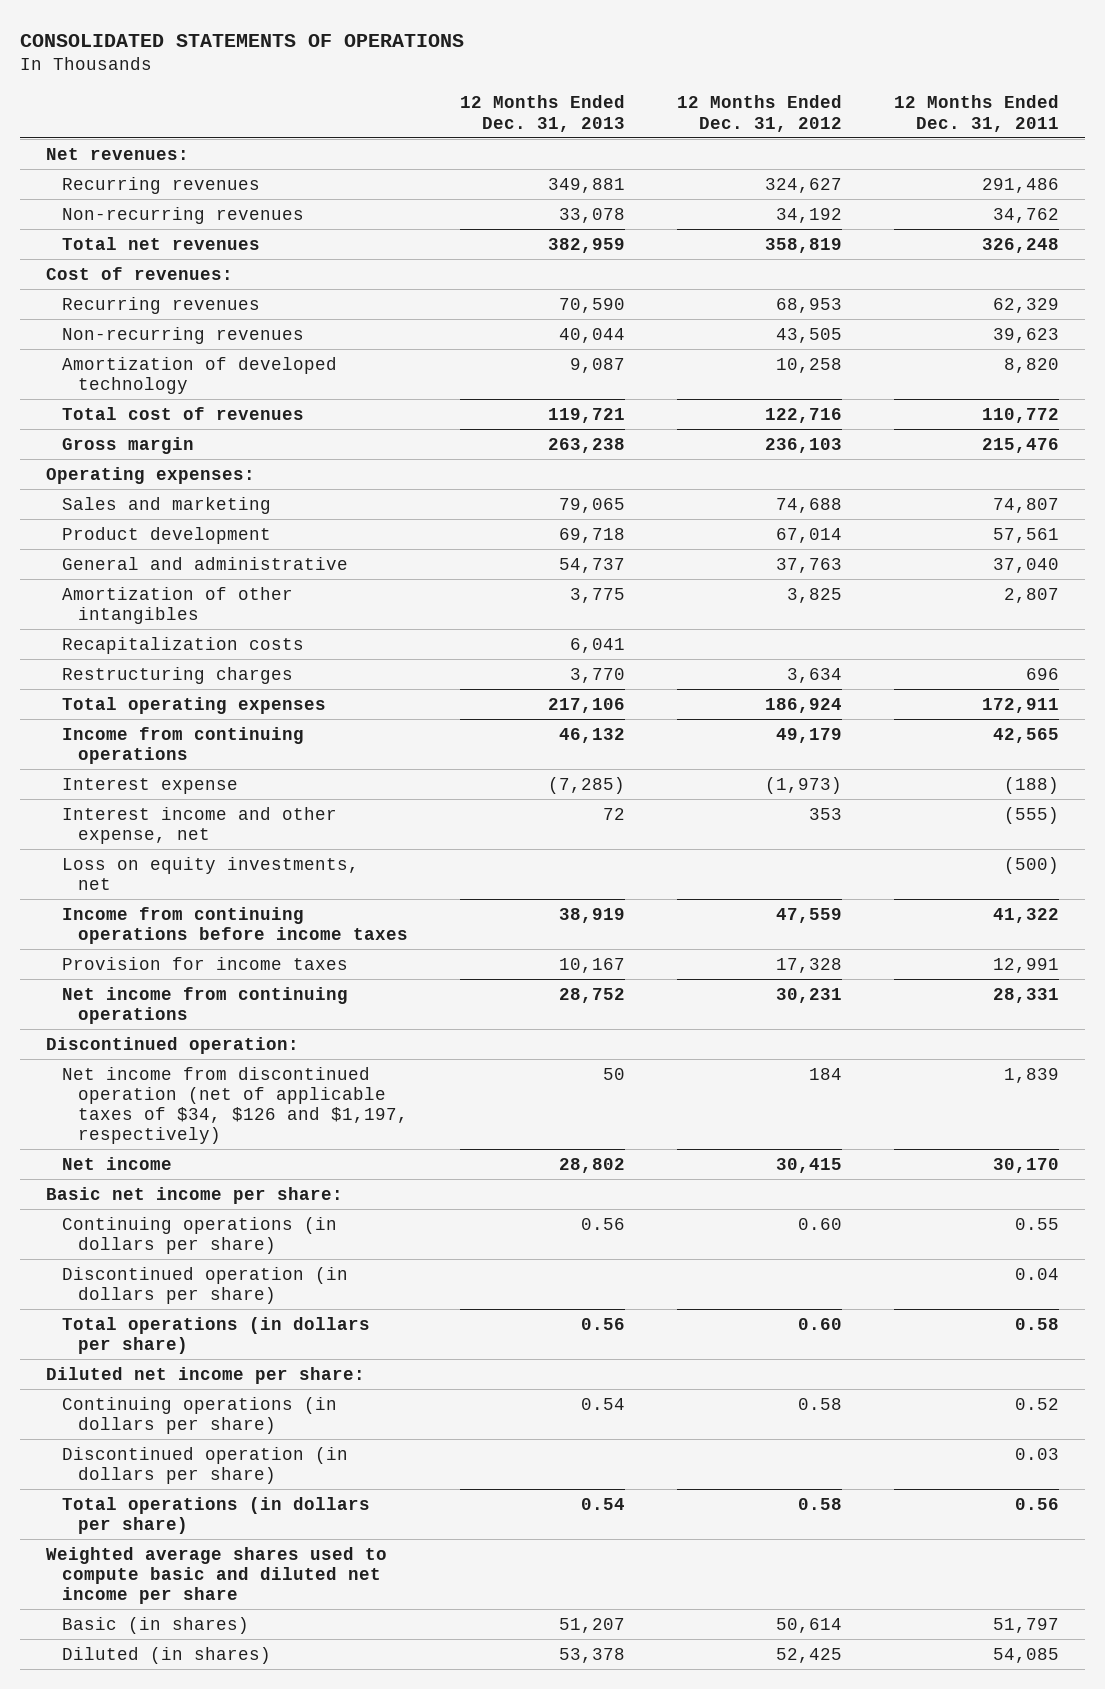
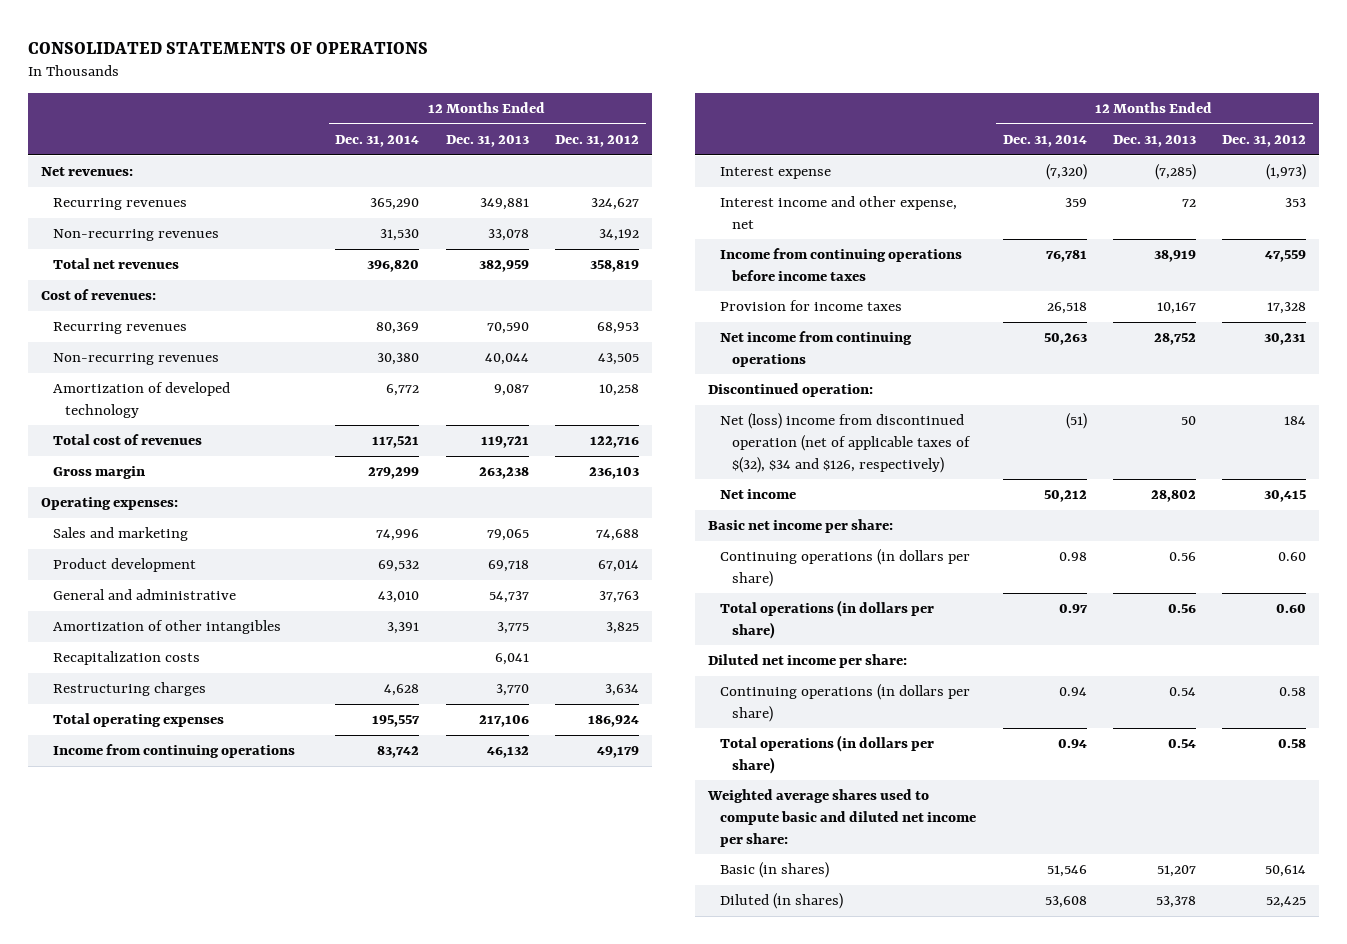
[894,95,1060,132] 12 Months Ended Dec. 31, 2011 -> none
none -> [335,135,420,148] Dec. 31, 2014
[62,856,360,890] Loss on equity investments, net -> none
[62,1066,409,1145] Net income from discontinued operation (net of applicable taxes of $34, $126 and $1,197, respectively) -> [720,413,972,473] Net (loss) income from discontinued operation (net of applicable taxes of $(32), $34 and $126, respectively)
[62,1266,349,1304] Discontinued operation (in dollars per share) -> none
[62,1446,349,1484] Discontinued operation (in dollars per share) -> none
[45,1546,387,1605] Weighted average shares used to compute basic and diluted net income per share -> [706,789,977,847] Weighted average shares used to compute basic and diluted net income per share:

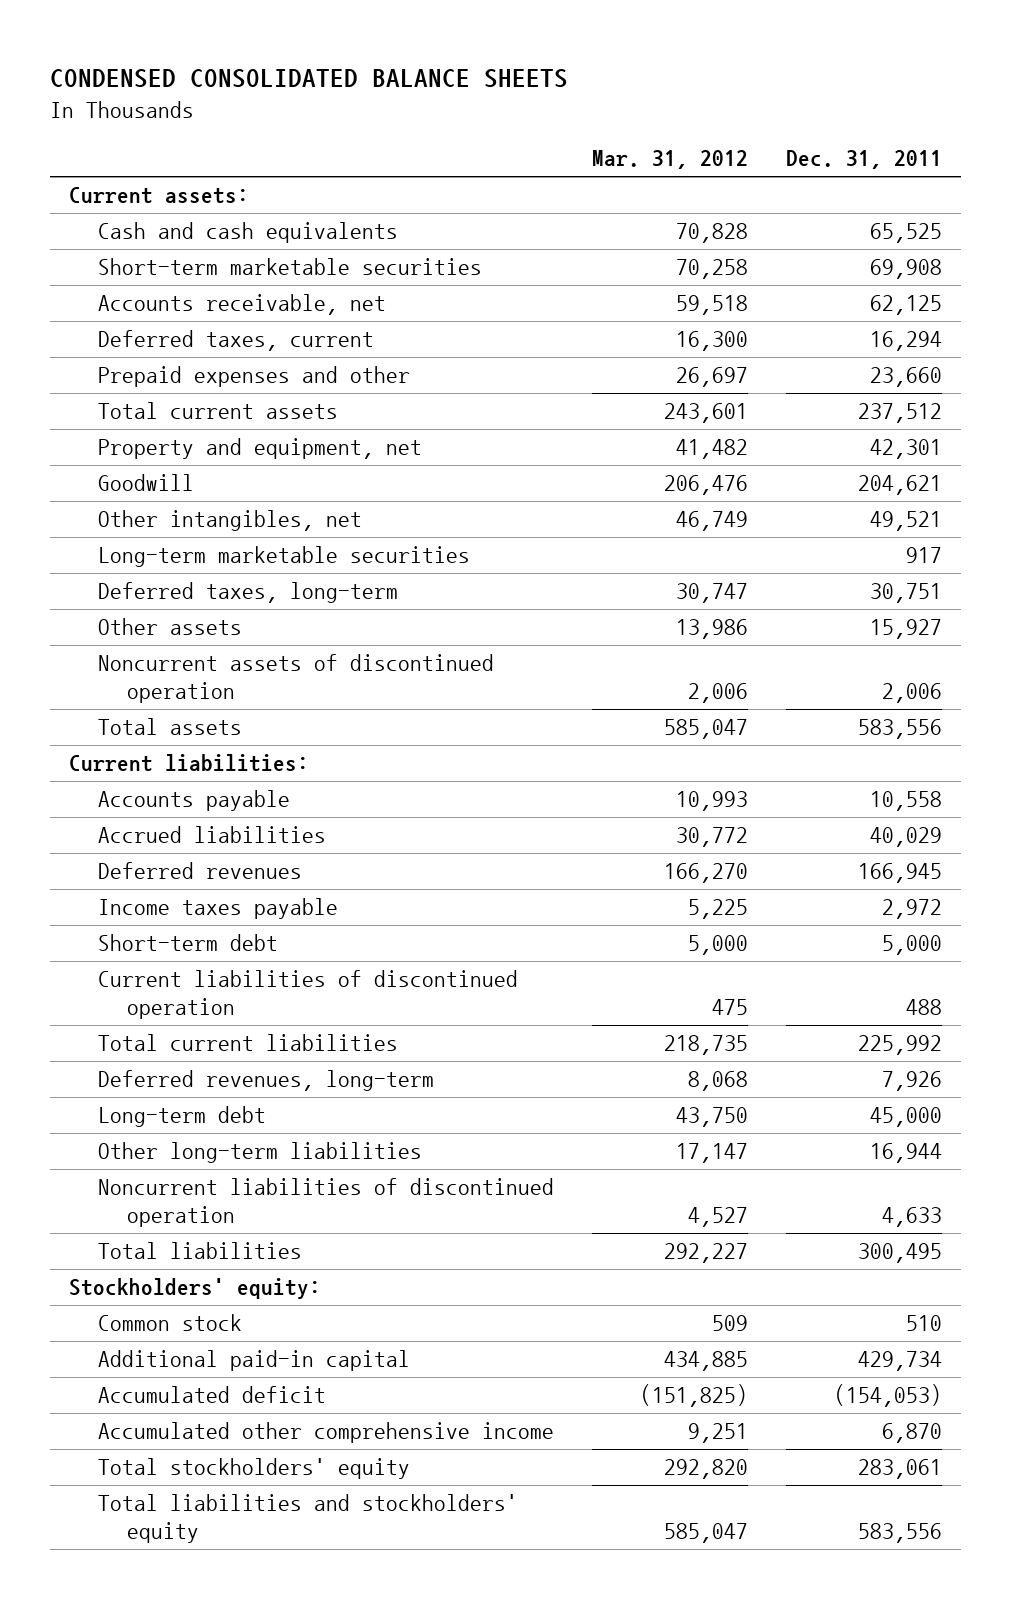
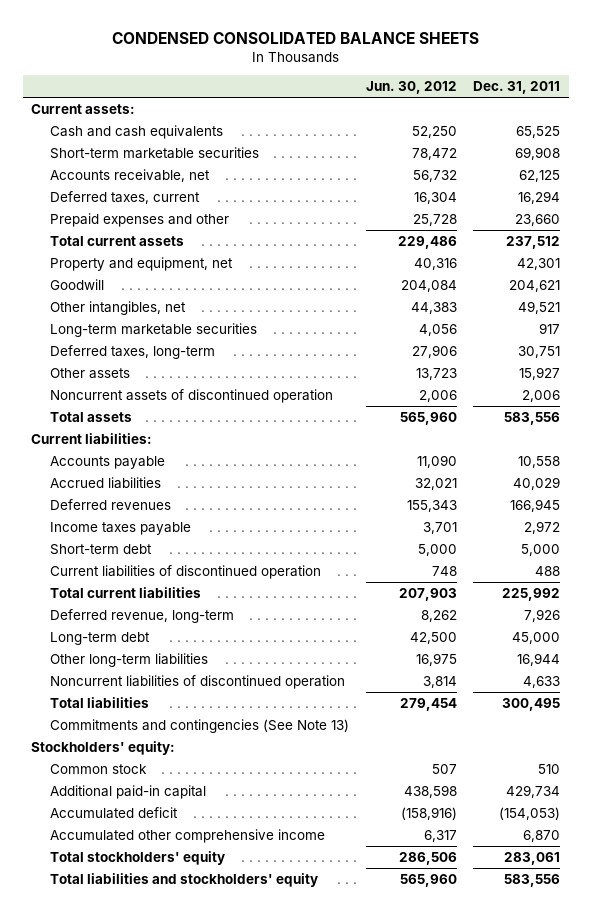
[592,150,749,170] Mar. 31, 2012 -> none
none -> [365,81,457,95] Jun. 30, 2012
[98,1070,435,1092] Deferred revenues, long-term -> [49,608,234,623] Deferred revenue, long-term
none -> [49,718,349,733] Commitments and contingencies (See Note 13)

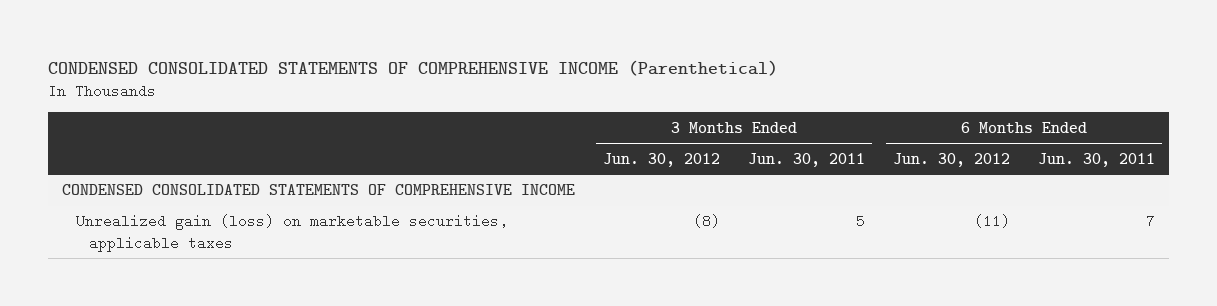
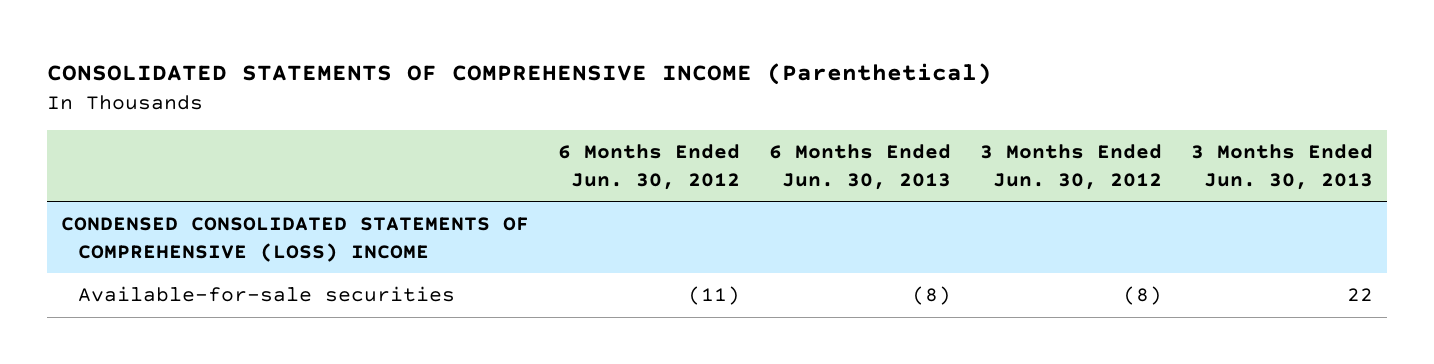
[48,59,779,76] CONDENSED CONSOLIDATED STATEMENTS OF COMPREHENSIVE INCOME (Parenthetical) -> [46,62,992,85] CONSOLIDATED STATEMENTS OF COMPREHENSIVE INCOME (Parenthetical)
[748,152,866,167] Jun. 30, 2011 -> none
[1037,152,1155,167] Jun. 30, 2011 -> none
none -> [768,144,951,190] 6 Months Ended Jun. 30, 2013
none -> [1190,144,1373,190] 3 Months Ended Jun. 30, 2013
[62,184,576,196] CONDENSED CONSOLIDATED STATEMENTS OF COMPREHENSIVE INCOME -> [60,217,529,262] CONDENSED CONSOLIDATED STATEMENTS OF COMPREHENSIVE (LOSS) INCOME
[75,214,508,252] Unrealized gain (loss) on marketable securities, applicable taxes -> [78,286,456,303] Available-for-sale securities

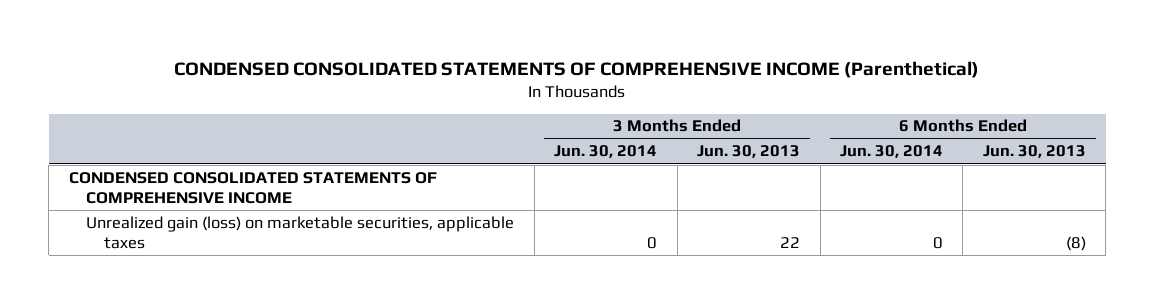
[46,62,992,85] CONSOLIDATED STATEMENTS OF COMPREHENSIVE INCOME (Parenthetical) -> [174,60,980,78] CONDENSED CONSOLIDATED STATEMENTS OF COMPREHENSIVE INCOME (Parenthetical)
[557,144,740,190] 6 Months Ended Jun. 30, 2012 -> none
[979,144,1162,190] 3 Months Ended Jun. 30, 2012 -> none
none -> [554,145,658,159] Jun. 30, 2014
none -> [839,145,943,159] Jun. 30, 2014
[60,217,529,262] CONDENSED CONSOLIDATED STATEMENTS OF COMPREHENSIVE (LOSS) INCOME -> [68,171,437,204] CONDENSED CONSOLIDATED STATEMENTS OF COMPREHENSIVE INCOME
[78,286,456,303] Available-for-sale securities -> [86,215,515,249] Unrealized gain (loss) on marketable securities, applicable taxes

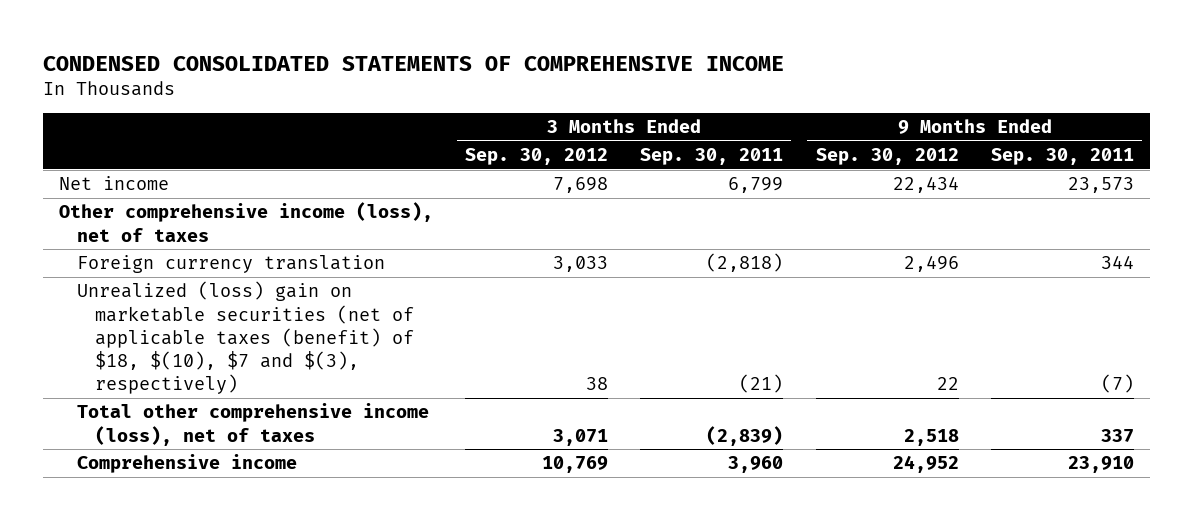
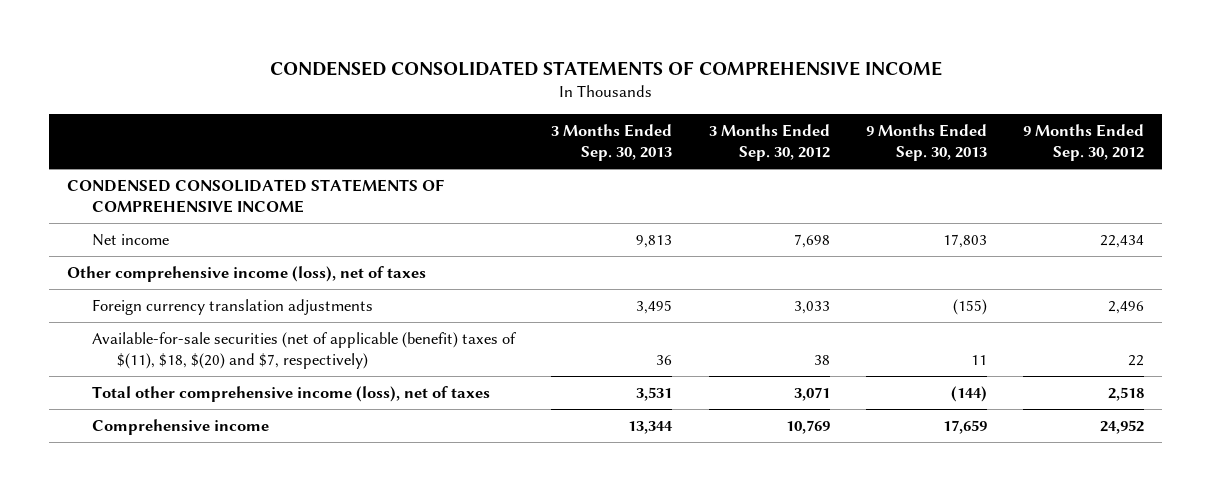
[640,148,784,166] Sep. 30, 2011 -> none
[990,148,1134,166] Sep. 30, 2011 -> none
none -> [551,124,673,162] 3 Months Ended Sep. 30, 2013
none -> [865,124,987,162] 9 Months Ended Sep. 30, 2013
none -> [67,178,445,213] CONDENSED CONSOLIDATED STATEMENTS OF COMPREHENSIVE INCOME
[77,255,386,274] Foreign currency translation -> [92,298,374,315] Foreign currency translation adjustments
[77,281,415,395] Unrealized (loss) gain on marketable securities (net of applicable taxes (benefit) of $18, $(10), $7 and $(3), respectively) -> [92,331,517,369] Available-for-sale securities (net of applicable (benefit) taxes of $(11), $18, $(20) and $7, respectively)

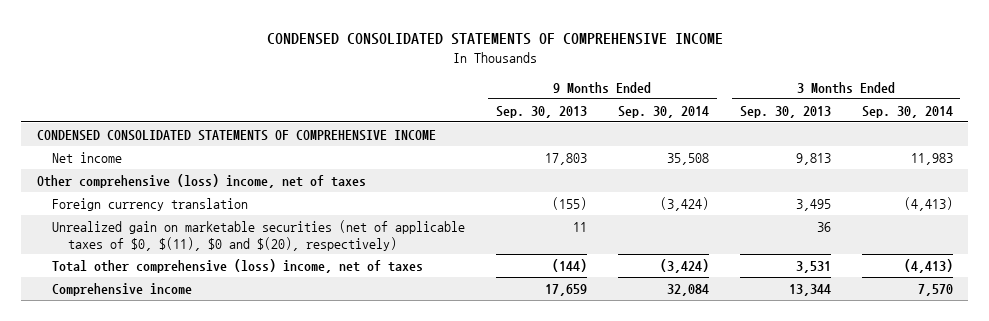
[708,124,830,162] 3 Months Ended Sep. 30, 2012 -> none
[1022,124,1144,162] 9 Months Ended Sep. 30, 2012 -> none
none -> [617,105,709,118] Sep. 30, 2014
none -> [861,105,953,118] Sep. 30, 2014
[67,265,427,282] Other comprehensive income (loss), net of taxes -> [36,173,366,188] Other comprehensive (loss) income, net of taxes
[92,298,374,315] Foreign currency translation adjustments -> [52,197,249,211] Foreign currency translation
[92,331,517,369] Available-for-sale securities (net of applicable (benefit) taxes of $(11), $18, $(20) and $7, respectively) -> [52,219,466,251] Unrealized gain on marketable securities (net of applicable taxes of $0, $(11), $0 and $(20), respectively)
[92,385,491,402] Total other comprehensive income (loss), net of taxes -> [52,258,424,273] Total other comprehensive (loss) income, net of taxes

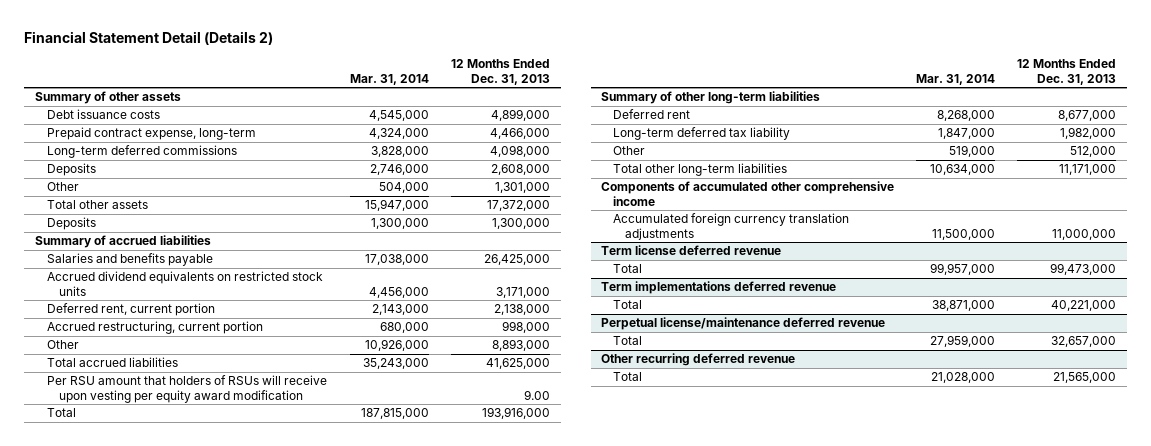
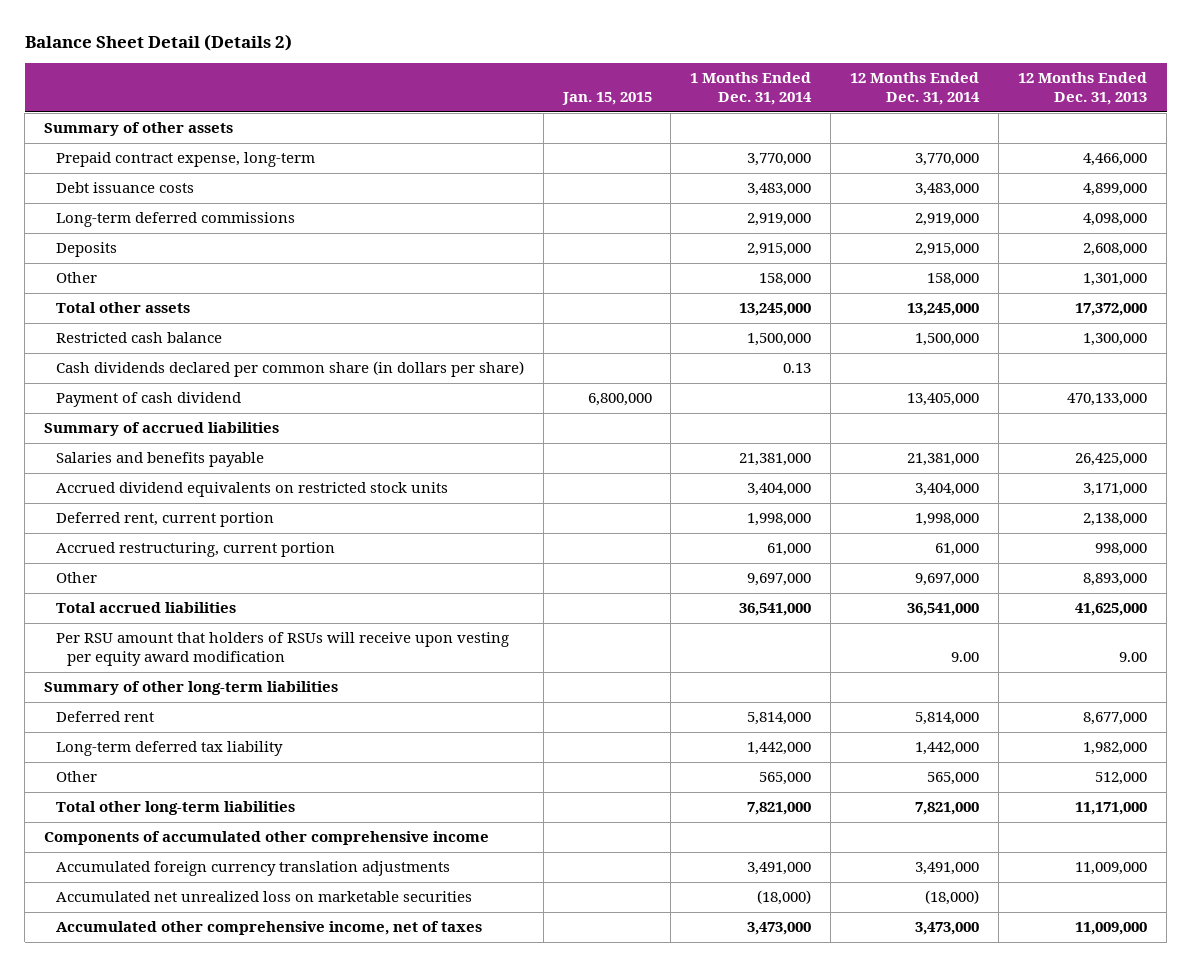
[24,31,274,46] Financial Statement Detail (Details 2) -> [24,33,292,51] Balance Sheet Detail (Details 2)
[350,73,430,85] Mar. 31, 2014 -> none
none -> [561,92,652,106] Jan. 15, 2015
none -> [690,72,813,106] 1 Months Ended Dec. 31, 2014
none -> [850,72,981,106] 12 Months Ended Dec. 31, 2014
[47,109,161,120] Debt issuance costs -> [55,182,194,194] Debt issuance costs
[47,217,97,231] Deposits -> none
none -> [55,332,222,344] Restricted cash balance
none -> [55,361,524,378] Cash dividends declared per common share (in dollars per share)
none -> [55,392,241,408] Payment of cash dividend
[47,408,77,418] Total -> none
[601,245,782,256] Term license deferred revenue -> none
[613,264,643,274] Total -> none
[601,281,837,295] Term implementations deferred revenue -> none
[613,300,643,310] Total -> none
[601,317,886,331] Perpetual license/maintenance deferred revenue -> none
[613,336,643,346] Total -> none
[601,353,796,367] Other recurring deferred revenue -> none
[613,372,643,382] Total -> none
[1051,228,1116,240] 11,000,000 -> [1075,862,1148,876] 11,009,000
none -> [55,891,472,903] Accumulated net unrealized loss on marketable securities
none -> [55,921,482,936] Accumulated other comprehensive income, net of taxes

